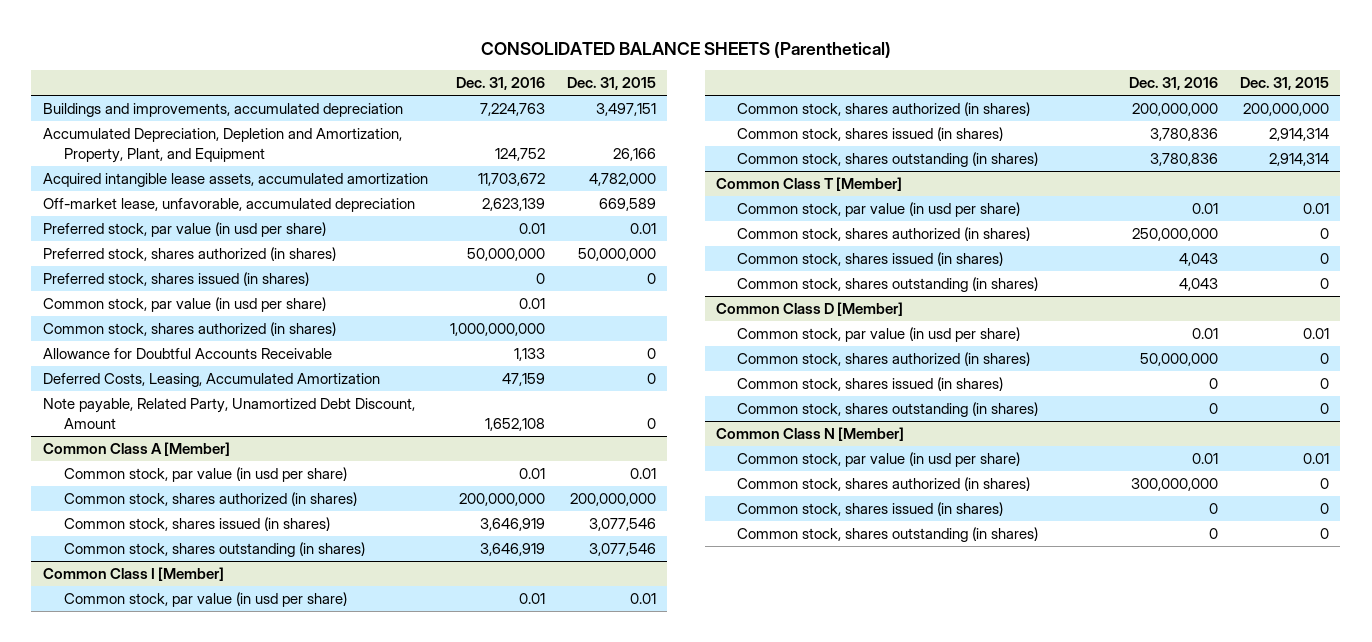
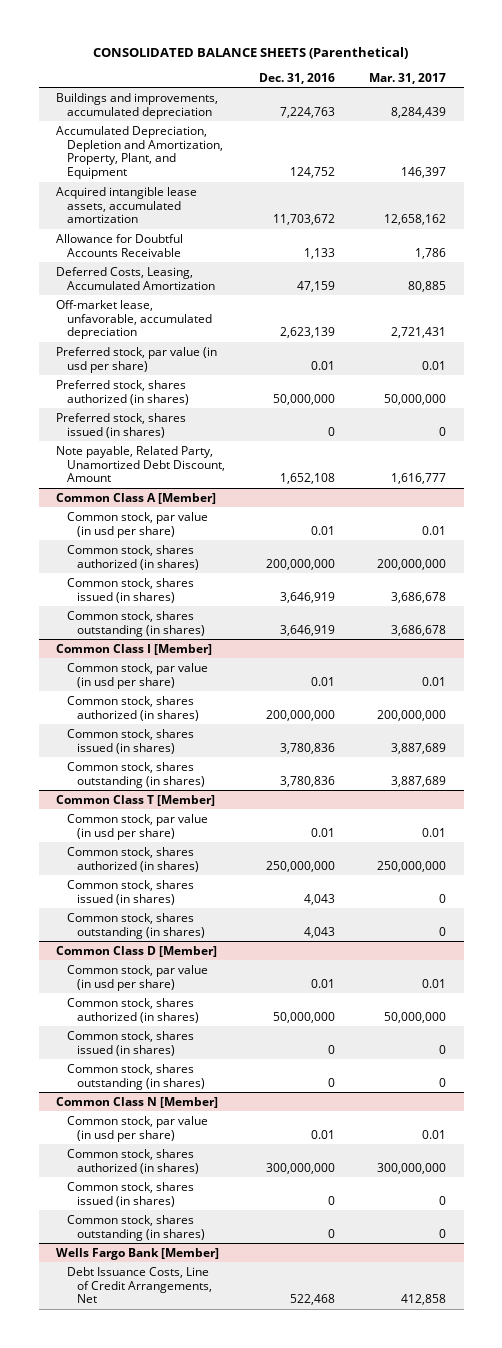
[566,76,656,90] Dec. 31, 2015 -> none
none -> [369,72,447,84] Mar. 31, 2017
[42,348,332,360] Allowance for Doubtful Accounts Receivable -> [56,233,184,257] Allowance for Doubtful Accounts Receivable
[42,373,380,388] Deferred Costs, Leasing, Accumulated Amortization -> [56,266,215,290] Deferred Costs, Leasing, Accumulated Amortization
[42,297,326,313] Common stock, par value (in usd per share) -> none
[42,322,336,337] Common stock, shares authorized (in shares) -> none
none -> [56,1247,220,1260] Wells Fargo Bank [Member]
none -> [66,1266,213,1304] Debt Issuance Costs, Line of Credit Arrangements, Net

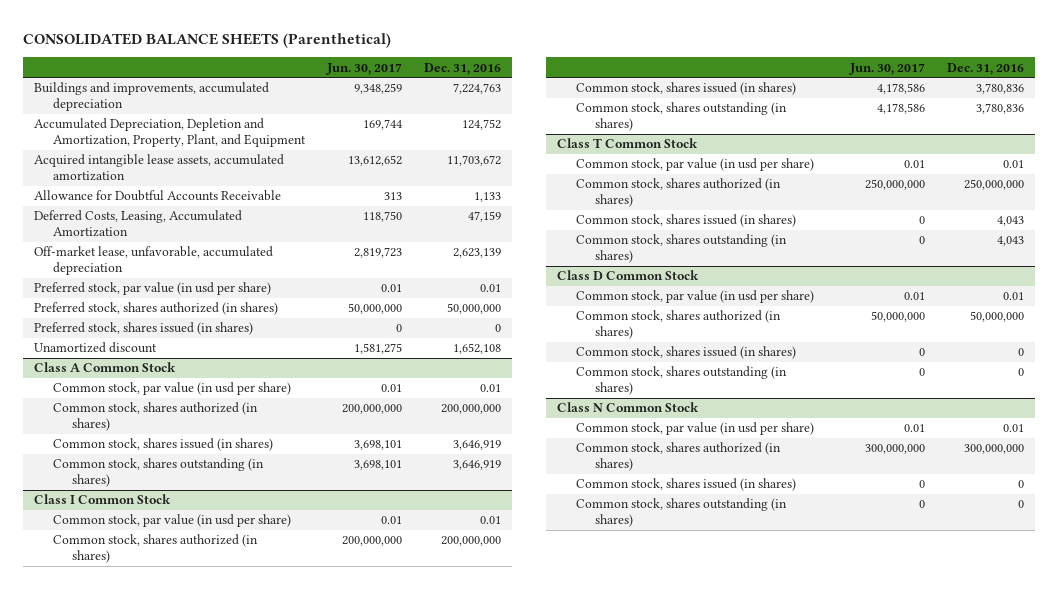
[369,72,447,84] Mar. 31, 2017 -> none
none -> [326,62,403,75] Jun. 30, 2017
[56,445,225,483] Note payable, Related Party, Unamortized Debt Discount, Amount -> [34,342,158,354] Unamortized discount
[56,492,217,504] Common Class A [Member] -> [34,362,177,373] Class A Common Stock
[56,643,213,655] Common Class I [Member] -> [34,494,172,505] Class I Common Stock
[56,794,216,806] Common Class T [Member] -> [556,138,698,149] Class T Common Stock
[56,945,218,957] Common Class D [Member] -> [556,270,699,281] Class D Common Stock
[56,1096,219,1108] Common Class N [Member] -> [556,402,699,413] Class N Common Stock
[56,1247,220,1260] Wells Fargo Bank [Member] -> none
[66,1266,213,1304] Debt Issuance Costs, Line of Credit Arrangements, Net -> none

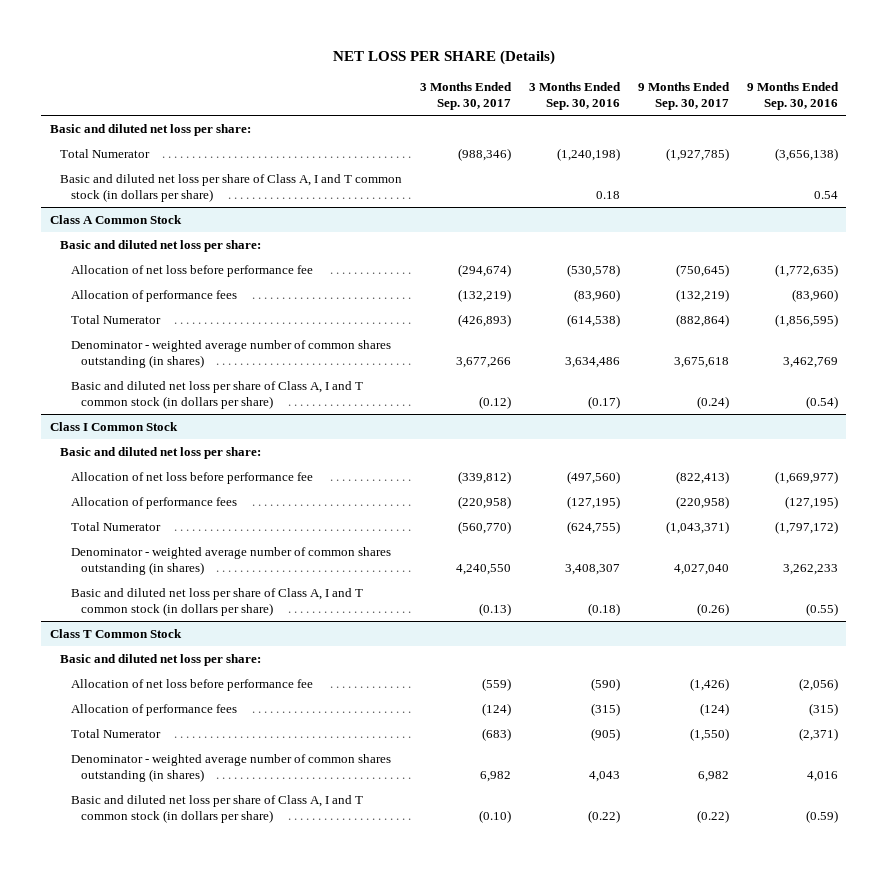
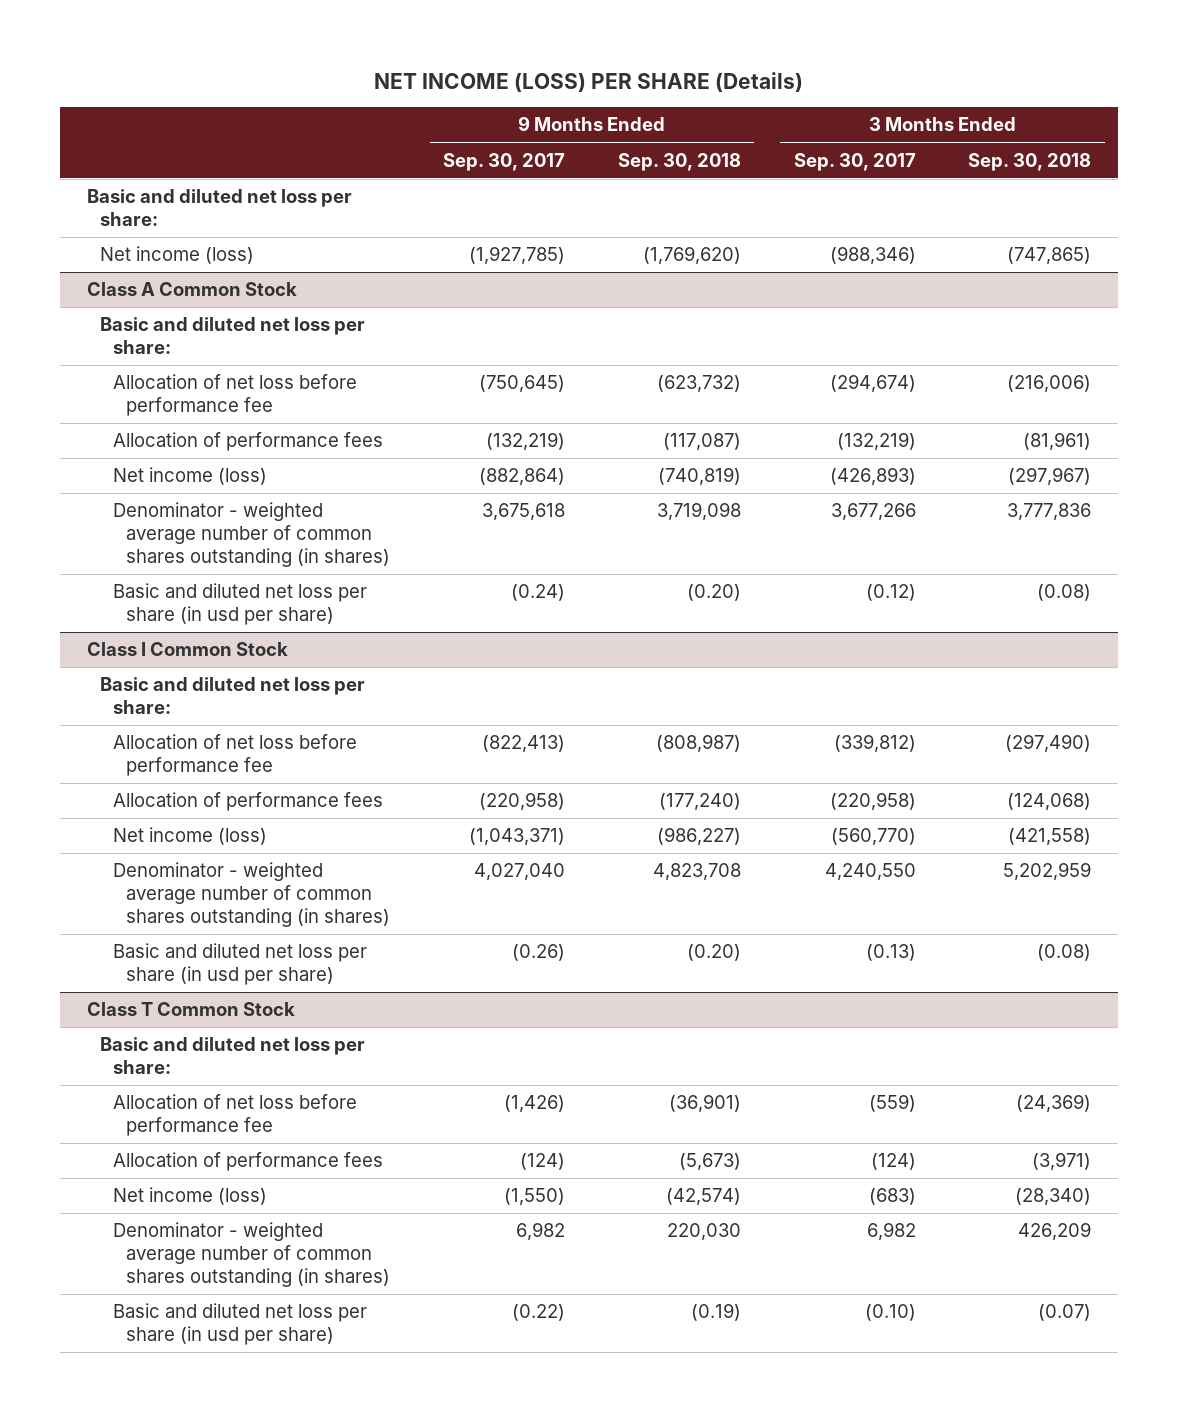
[332,50,555,66] NET LOSS PER SHARE (Details) -> [374,71,804,92] NET INCOME (LOSS) PER SHARE (Details)
[529,81,622,111] 3 Months Ended Sep. 30, 2016 -> none
[746,81,839,111] 9 Months Ended Sep. 30, 2016 -> none
none -> [617,152,741,171] Sep. 30, 2018
none -> [968,152,1092,171] Sep. 30, 2018
[60,173,403,202] Basic and diluted net loss per share of Class A, I and T common stock (in dollars per share) -> none
[60,148,151,158] Total Numerator -> [99,246,254,265] Net income (loss)
[70,314,161,324] Total Numerator -> [113,467,268,486] Net income (loss)
[70,380,363,409] Basic and diluted net loss per share of Class A, I and T common stock (in dollars per share) -> [113,583,368,626] Basic and diluted net loss per share (in usd per share)
[70,521,161,531] Total Numerator -> [113,827,268,846] Net income (loss)
[70,587,363,616] Basic and diluted net loss per share of Class A, I and T common stock (in dollars per share) -> [113,943,368,986] Basic and diluted net loss per share (in usd per share)
[70,728,161,738] Total Numerator -> [113,1187,268,1206] Net income (loss)
[70,794,363,823] Basic and diluted net loss per share of Class A, I and T common stock (in dollars per share) -> [113,1303,368,1346] Basic and diluted net loss per share (in usd per share)

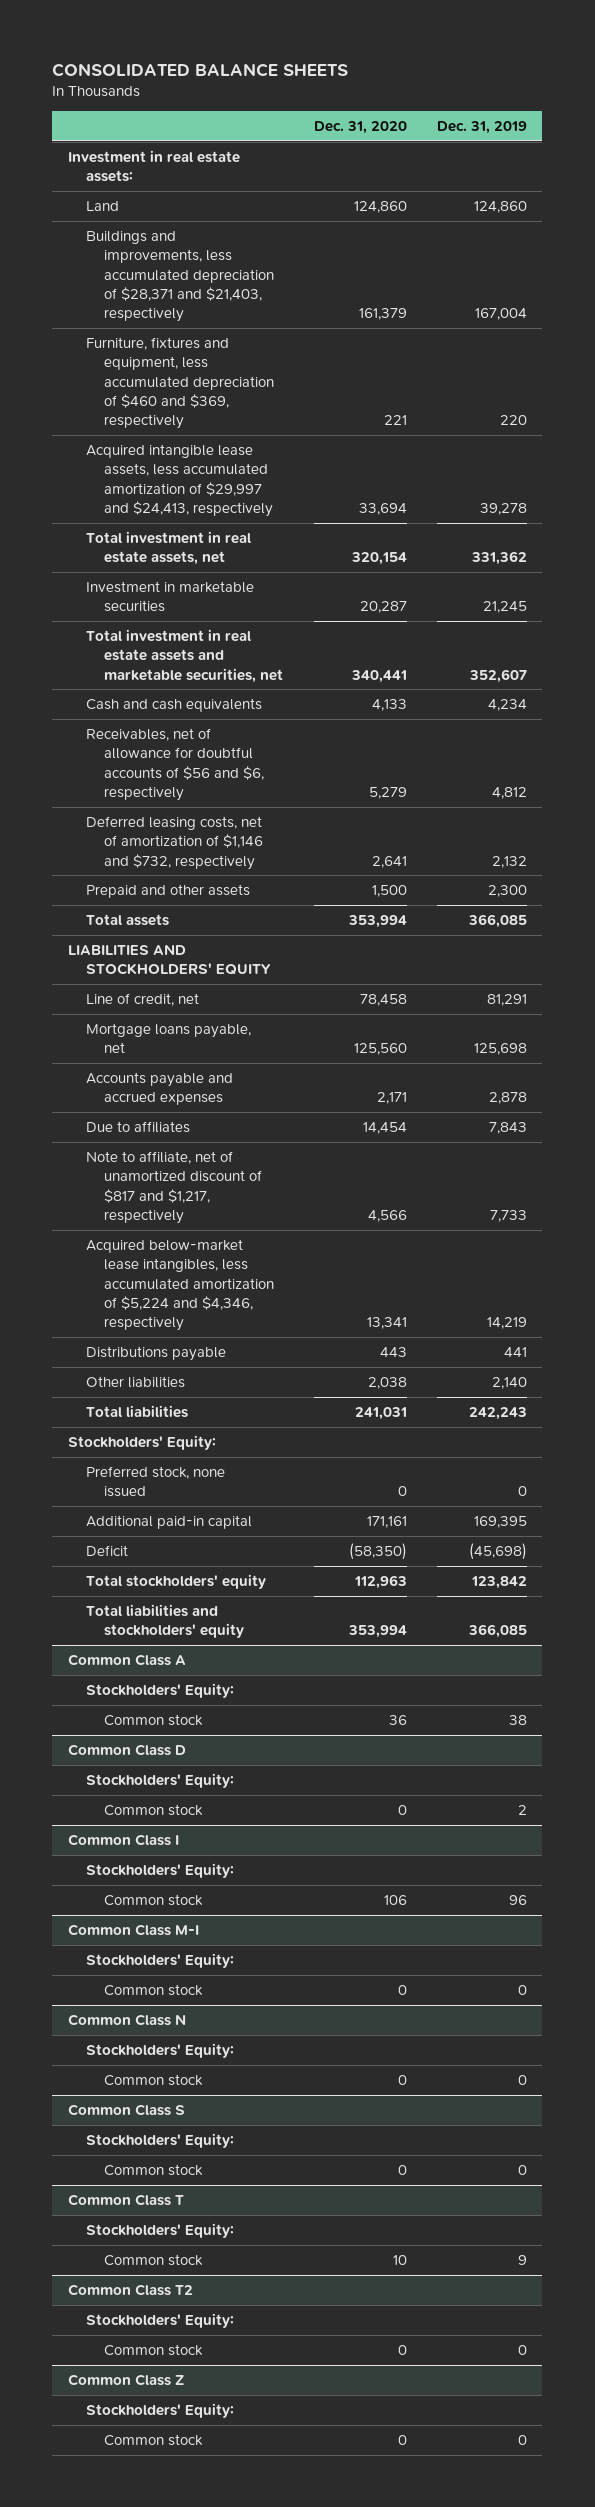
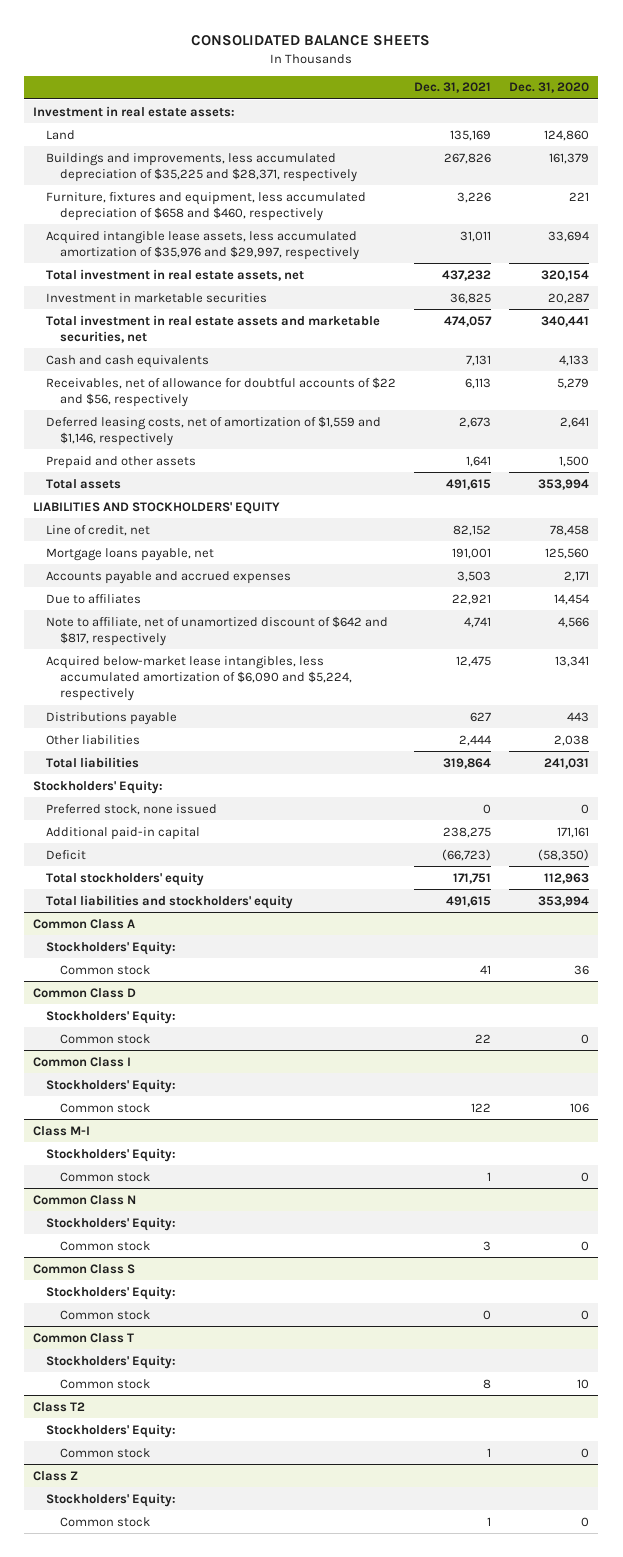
[437,120,528,134] Dec. 31, 2019 -> none
none -> [414,82,492,94] Dec. 31, 2021
[85,230,275,323] Buildings and improvements, less accumulated depreciation of $28,371 and $21,403, respectively -> [46,152,357,183] Buildings and improvements, less accumulated depreciation of $35,225 and $28,371, respectively
[85,336,275,430] Furniture, fixtures and equipment, less accumulated depreciation of $460 and $369, respectively -> [46,191,367,222] Furniture, fixtures and equipment, less accumulated depreciation of $658 and $460, respectively
[85,443,274,518] Acquired intangible lease assets, less accumulated amortization of $29,997 and $24,413, respectively -> [46,230,359,261] Acquired intangible lease assets, less accumulated amortization of $35,976 and $29,997, respectively
[85,727,265,802] Receivables, net of allowance for doubtful accounts of $56 and $6, respectively -> [46,376,397,408] Receivables, net of allowance for doubtful accounts of $22 and $56, respectively
[85,815,264,870] Deferred leasing costs, net of amortization of $1,146 and $732, respectively -> [46,415,382,447] Deferred leasing costs, net of amortization of $1,559 and $1,146, respectively
[85,1150,263,1225] Note to affiliate, net of unamortized discount of $817 and $1,217, respectively -> [46,615,389,647] Note to affiliate, net of unamortized discount of $642 and $817, respectively
[85,1238,275,1332] Acquired below-market lease intangibles, less accumulated amortization of $5,224 and $4,346, respectively -> [46,655,352,702] Acquired below-market lease intangibles, less accumulated amortization of $6,090 and $5,224, respectively
[67,1923,199,1936] Common Class M-I -> [33,1125,91,1136] Class M-I
[67,2283,193,2296] Common Class T2 -> [33,1401,86,1412] Class T2
[67,2373,184,2386] Common Class Z -> [33,1470,79,1481] Class Z

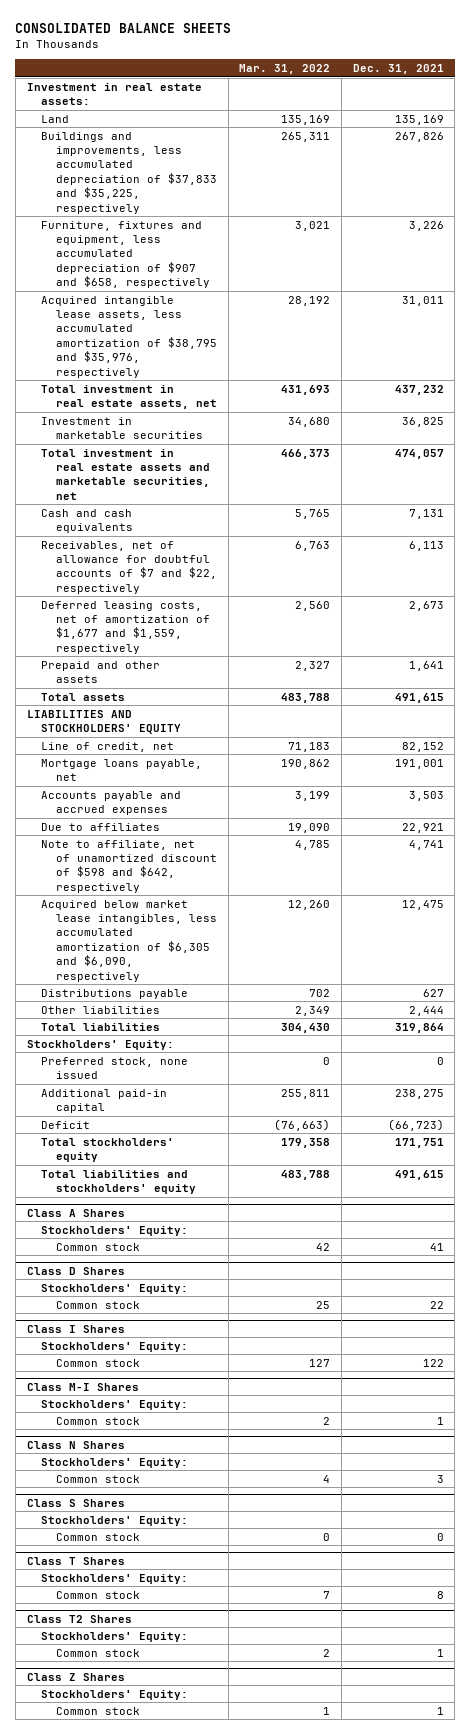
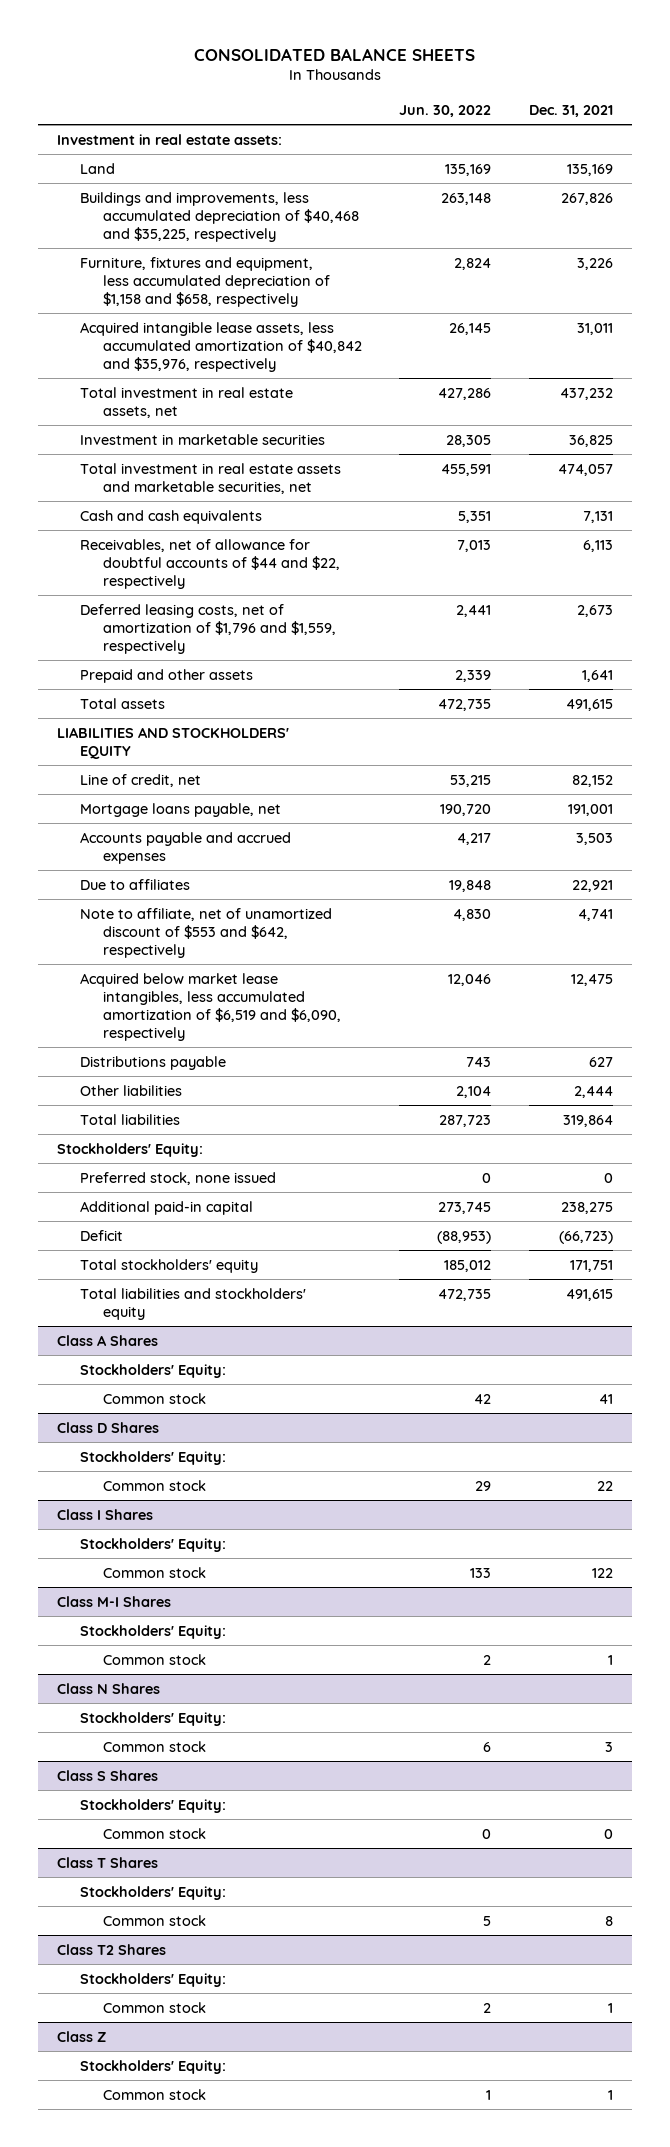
[239,64,331,75] Mar. 31, 2022 -> none
none -> [399,104,492,117] Jun. 30, 2022
[41,131,217,214] Buildings and improvements, less accumulated depreciation of $37,833 and $35,225, respectively -> [79,191,359,242] Buildings and improvements, less accumulated depreciation of $40,468 and $35,225, respectively
[41,220,210,289] Furniture, fixtures and equipment, less accumulated depreciation of $907 and $658, respectively -> [79,256,330,307] Furniture, fixtures and equipment, less accumulated depreciation of $1,158 and $658, respectively
[41,295,217,378] Acquired intangible lease assets, less accumulated amortization of $38,795 and $35,976, respectively -> [79,321,362,372] Acquired intangible lease assets, less accumulated amortization of $40,842 and $35,976, respectively
[41,540,217,594] Receivables, net of allowance for doubtful accounts of $7 and $22, respectively -> [79,538,340,589] Receivables, net of allowance for doubtful accounts of $44 and $22, respectively
[41,600,210,654] Deferred leasing costs, net of amortization of $1,677 and $1,559, respectively -> [79,603,336,654] Deferred leasing costs, net of amortization of $1,796 and $1,559, respectively
[41,839,217,893] Note to affiliate, net of unamortized discount of $598 and $642, respectively -> [79,907,332,958] Note to affiliate, net of unamortized discount of $553 and $642, respectively
[41,899,217,982] Acquired below market lease intangibles, less accumulated amortization of $6,305 and $6,090, respectively -> [79,972,341,1041] Acquired below market lease intangibles, less accumulated amortization of $6,519 and $6,090, respectively
[26,1672,125,1681] Class Z Shares -> [56,2030,106,2042] Class Z

